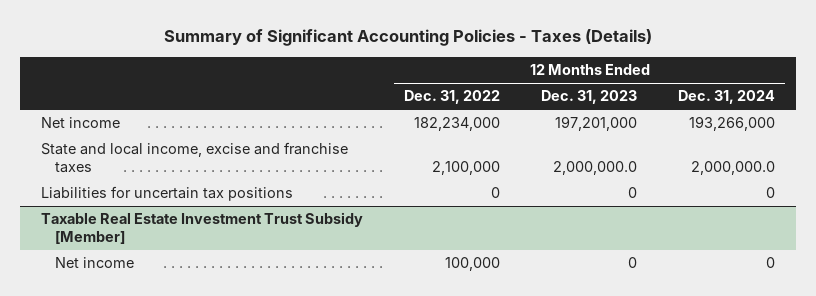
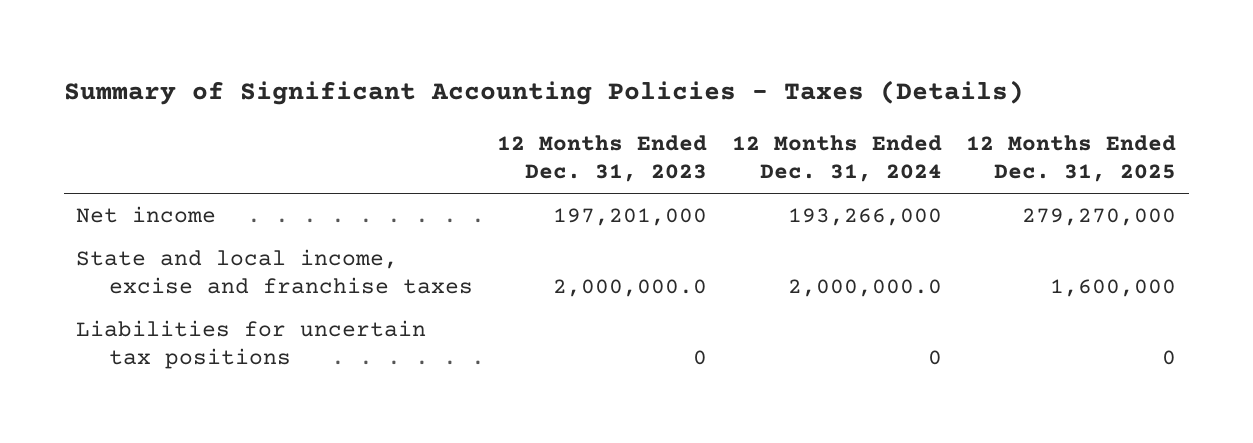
[403,90,500,105] Dec. 31, 2022 -> none
none -> [966,135,1177,183] 12 Months Ended Dec. 31, 2025
[40,212,363,245] Taxable Real Estate Investment Trust Subsidy [Member] -> none
[54,257,134,269] Net income -> none

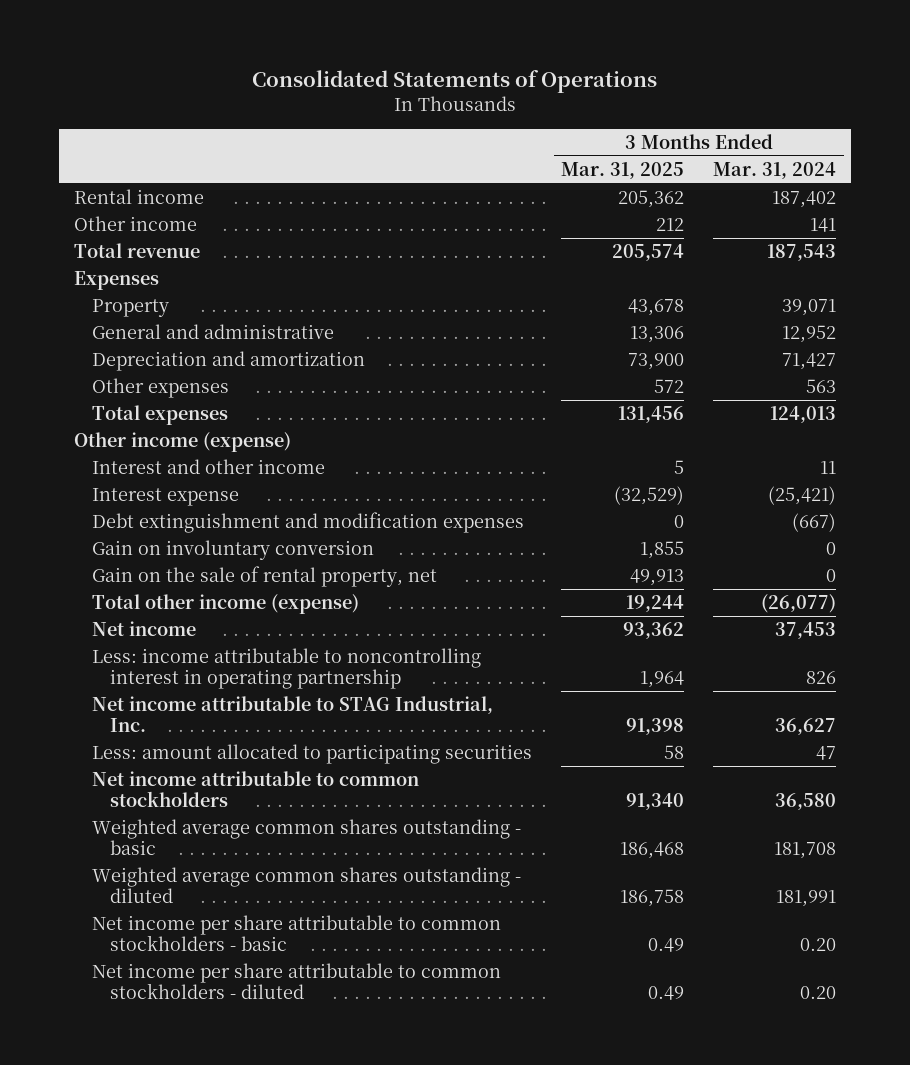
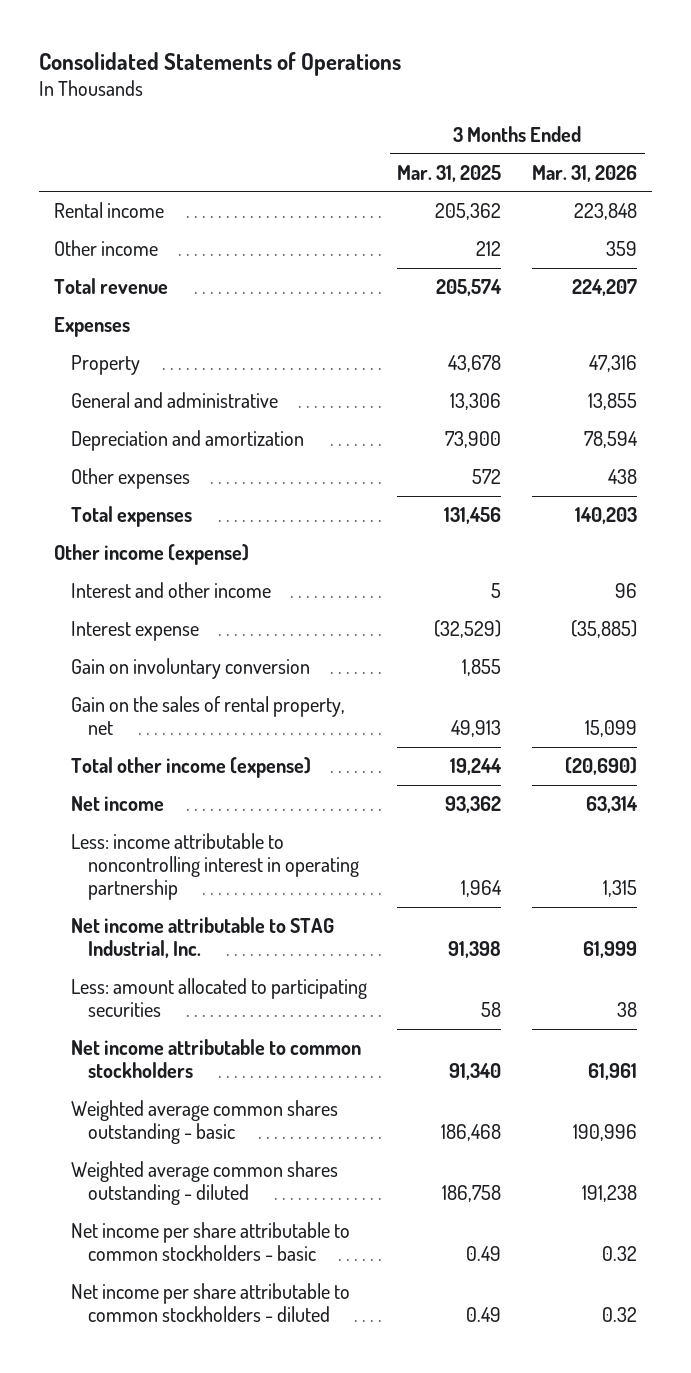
[713,161,837,179] Mar. 31, 2024 -> none
none -> [531,164,637,182] Mar. 31, 2026
[91,511,524,533] Debt extinguishment and modification expenses -> none
[91,565,437,587] Gain on the sale of rental property, net -> [70,695,345,736] Gain on the sales of rental property, net

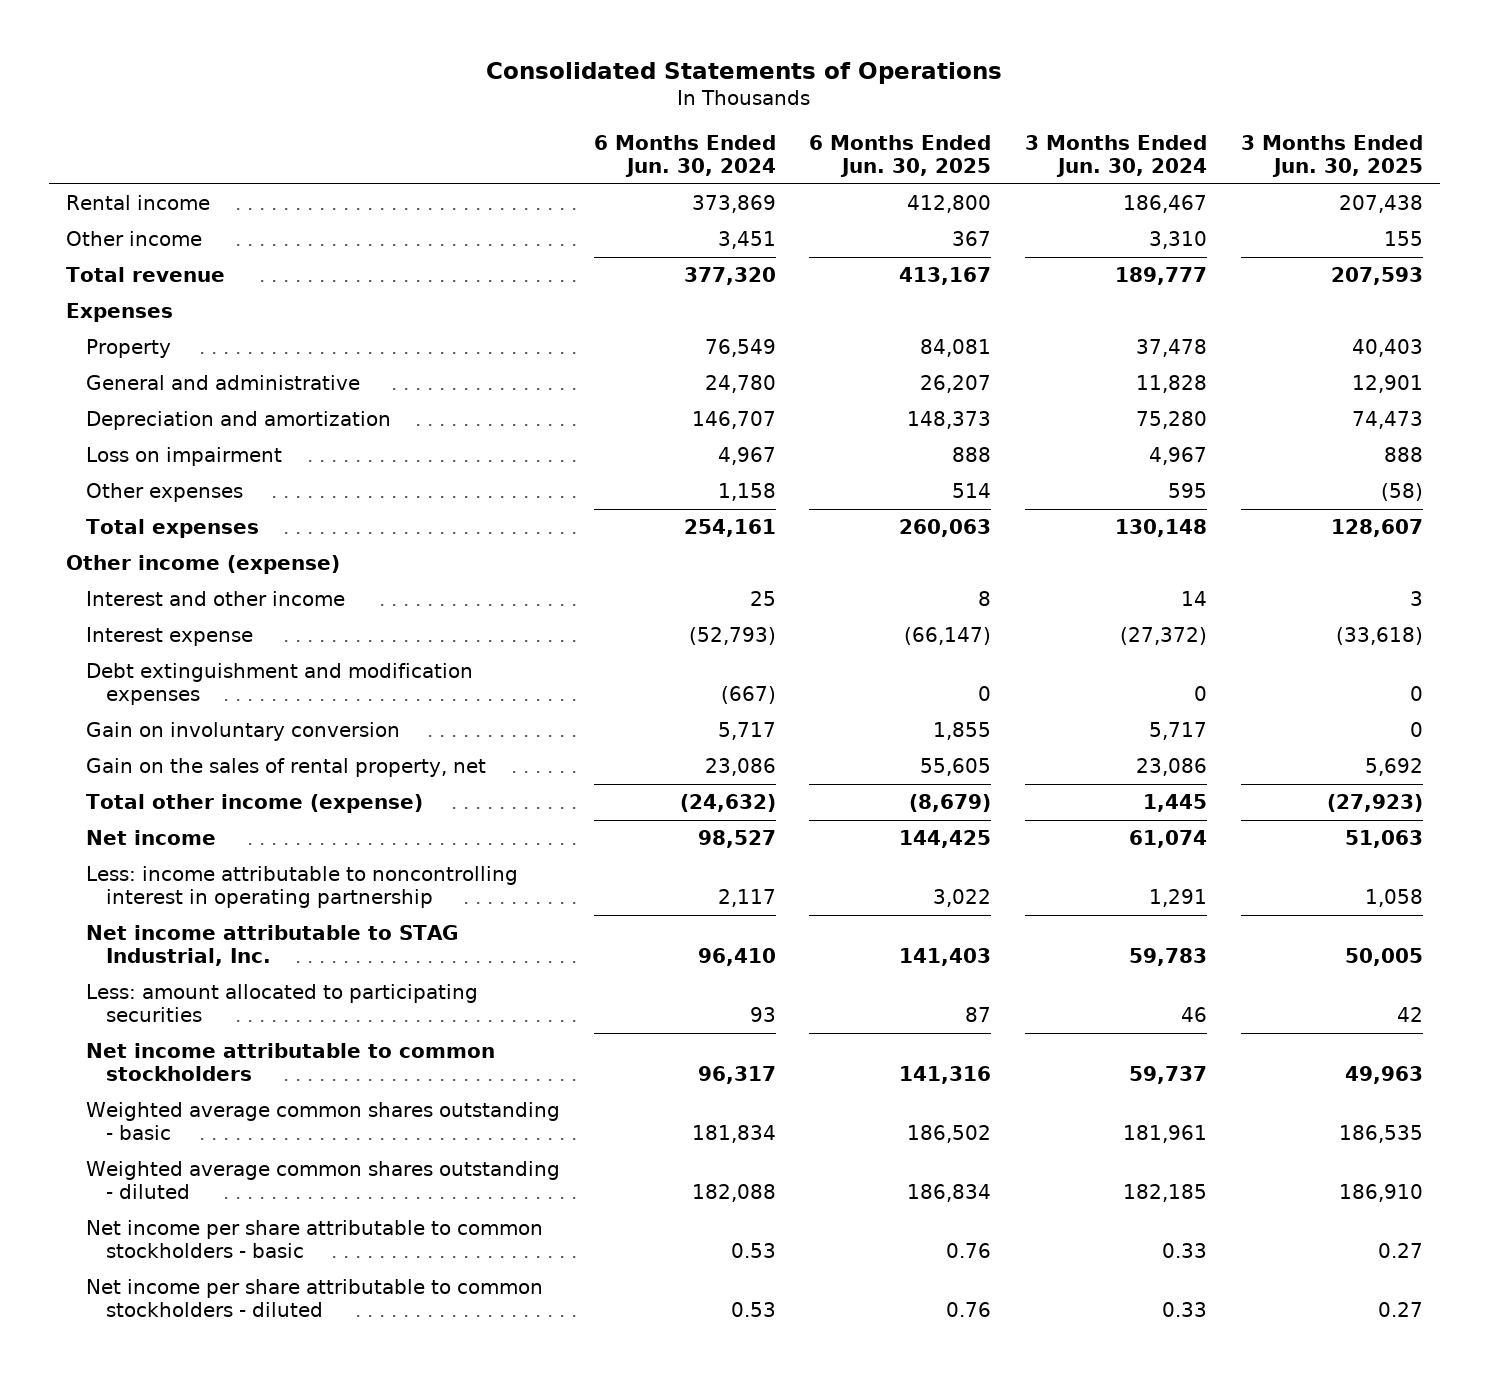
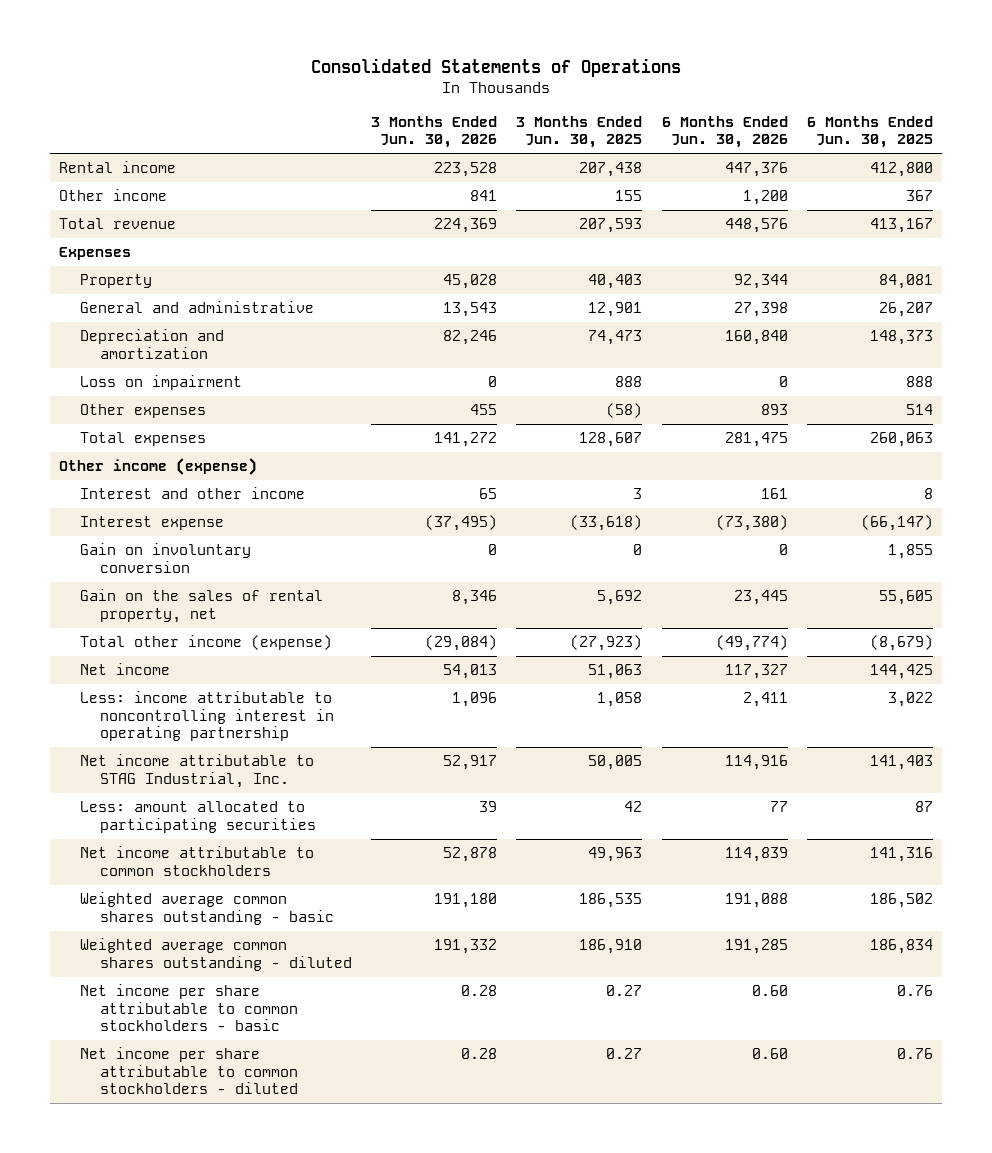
[593,135,776,177] 6 Months Ended Jun. 30, 2024 -> none
[1024,135,1207,177] 3 Months Ended Jun. 30, 2024 -> none
none -> [371,115,498,148] 3 Months Ended Jun. 30, 2026
none -> [661,115,788,148] 6 Months Ended Jun. 30, 2026
[85,663,473,705] Debt extinguishment and modification expenses -> none

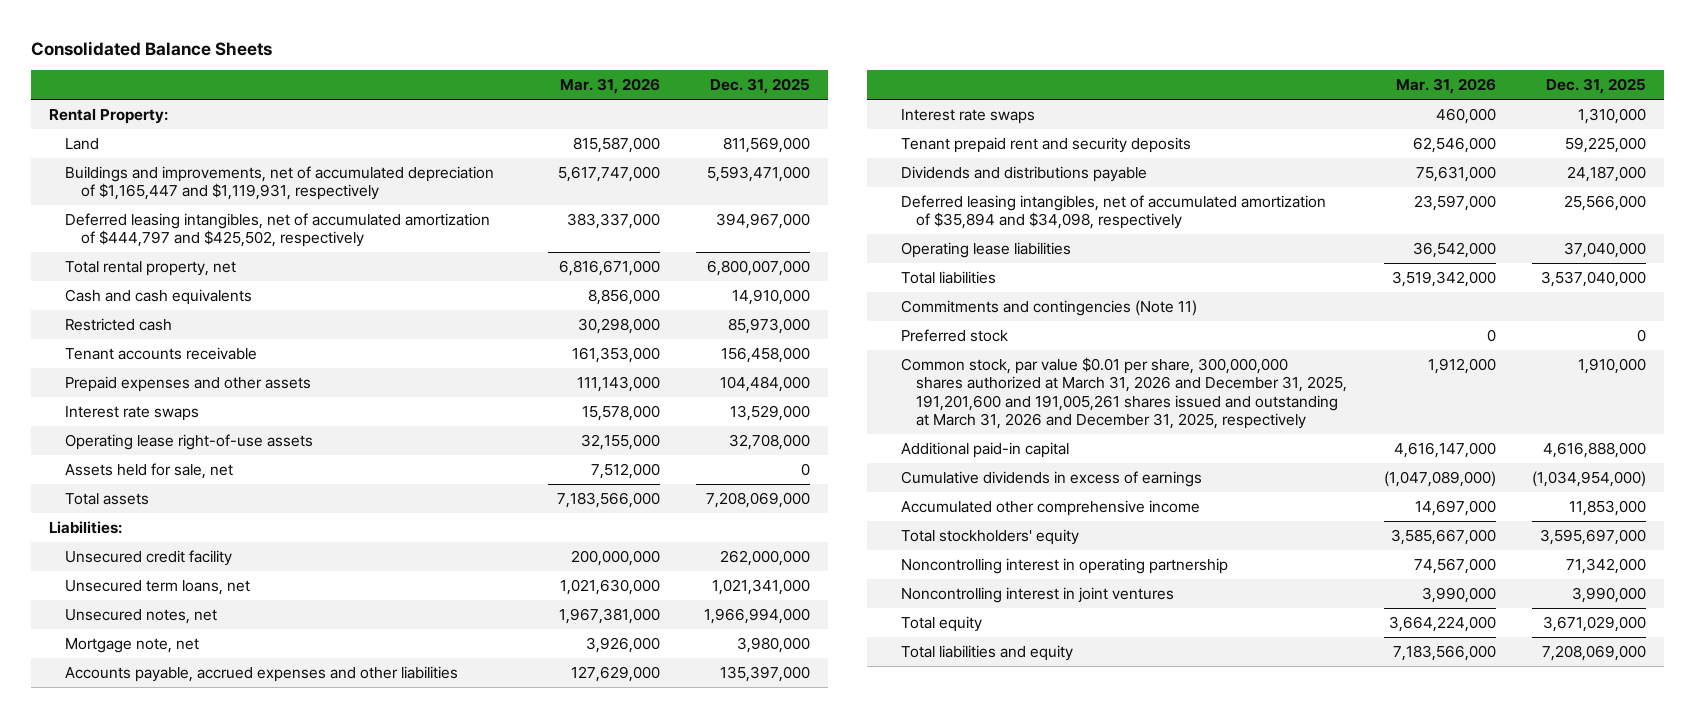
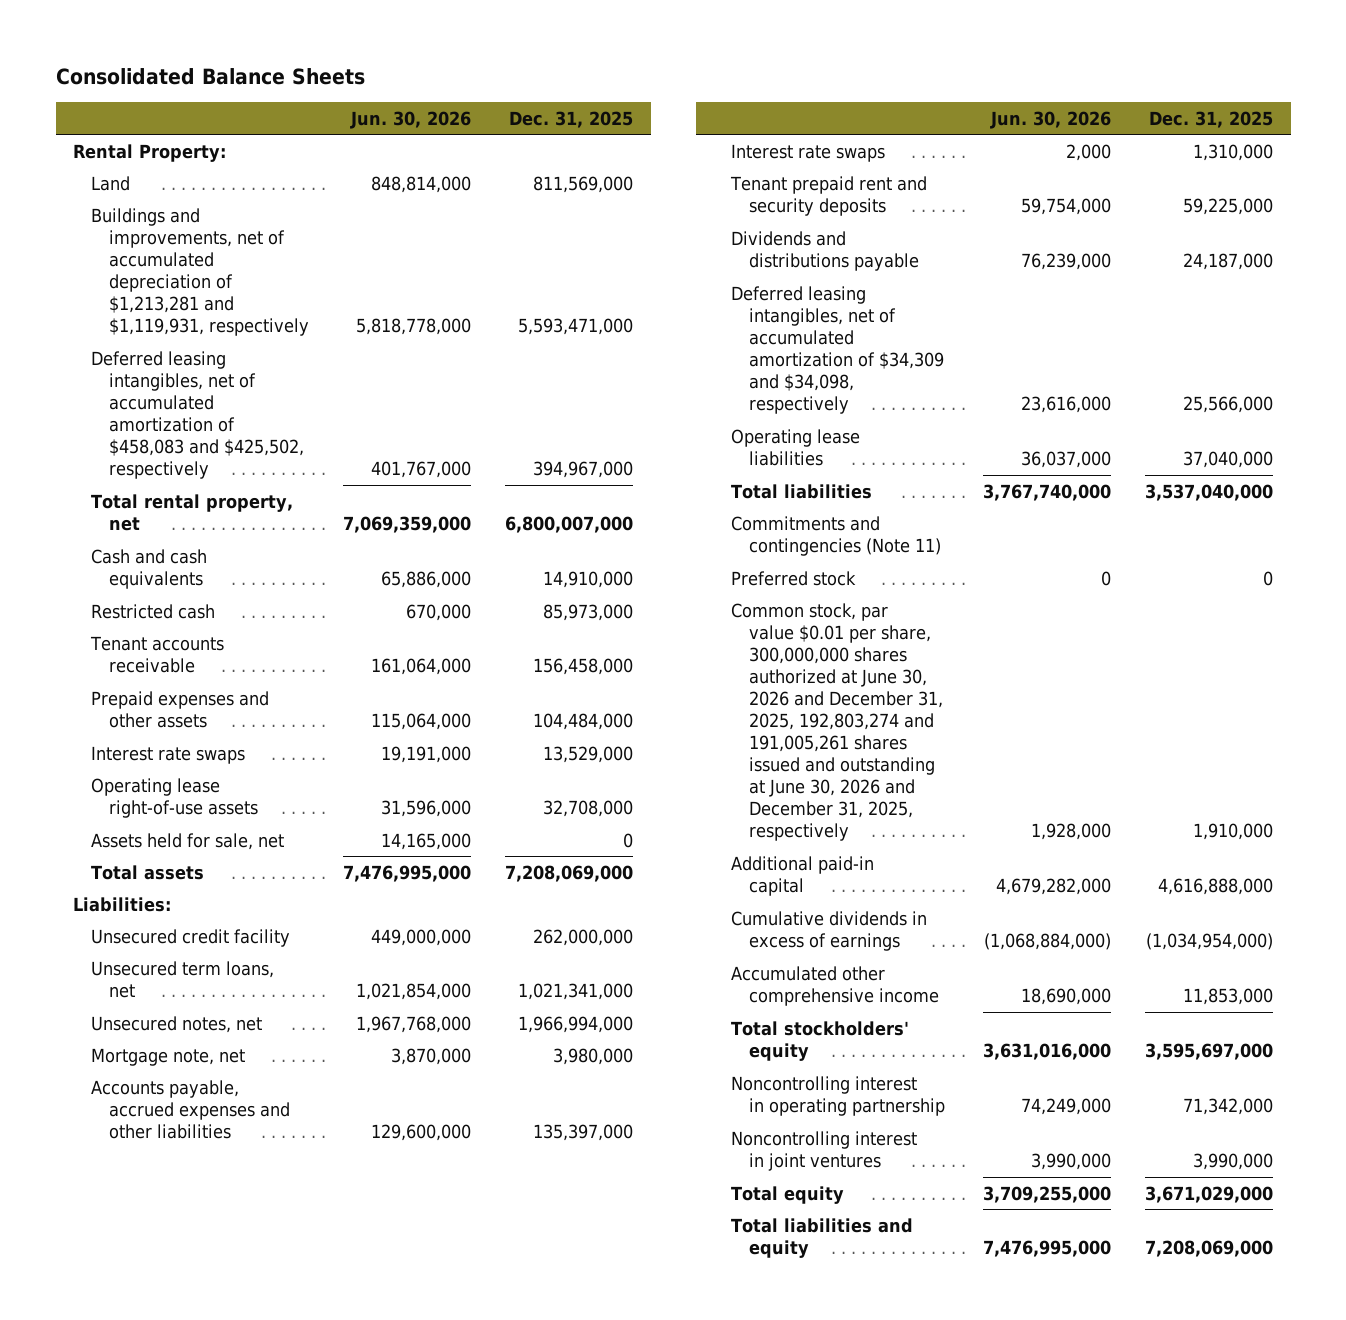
[559,78,660,95] Mar. 31, 2026 -> none
none -> [350,110,472,129] Jun. 30, 2026
[65,165,495,201] Buildings and improvements, net of accumulated depreciation of $1,165,447 and $1,119,931, respectively -> [90,207,309,336] Buildings and improvements, net of accumulated depreciation of $1,213,281 and $1,119,931, respectively
[65,212,491,248] Deferred leasing intangibles, net of accumulated amortization of $444,797 and $425,502, respectively -> [90,350,304,479] Deferred leasing intangibles, net of accumulated amortization of $458,083 and $425,502, respectively
[900,194,1326,230] Deferred leasing intangibles, net of accumulated amortization of $35,894 and $34,098, respectively -> [730,285,944,414] Deferred leasing intangibles, net of accumulated amortization of $34,309 and $34,098, respectively
[900,356,1348,430] Common stock, par value $0.01 per share, 300,000,000 shares authorized at March 31, 2026 and December 31, 2025, 191,201,600 and 191,005,261 shares issued and outstanding at March 31, 2026 and December 31, 2025, respectively -> [730,602,943,841] Common stock, par value $0.01 per share, 300,000,000 shares authorized at June 30, 2026 and December 31, 2025, 192,803,274 and 191,005,261 shares issued and outstanding at June 30, 2026 and December 31, 2025, respectively

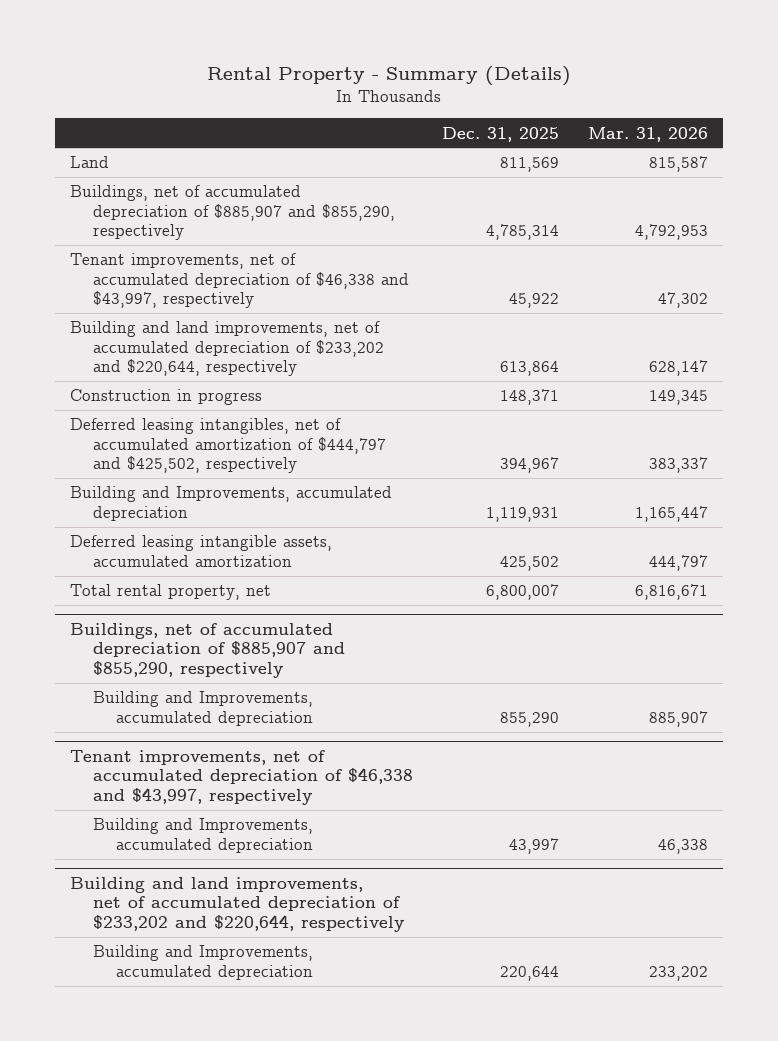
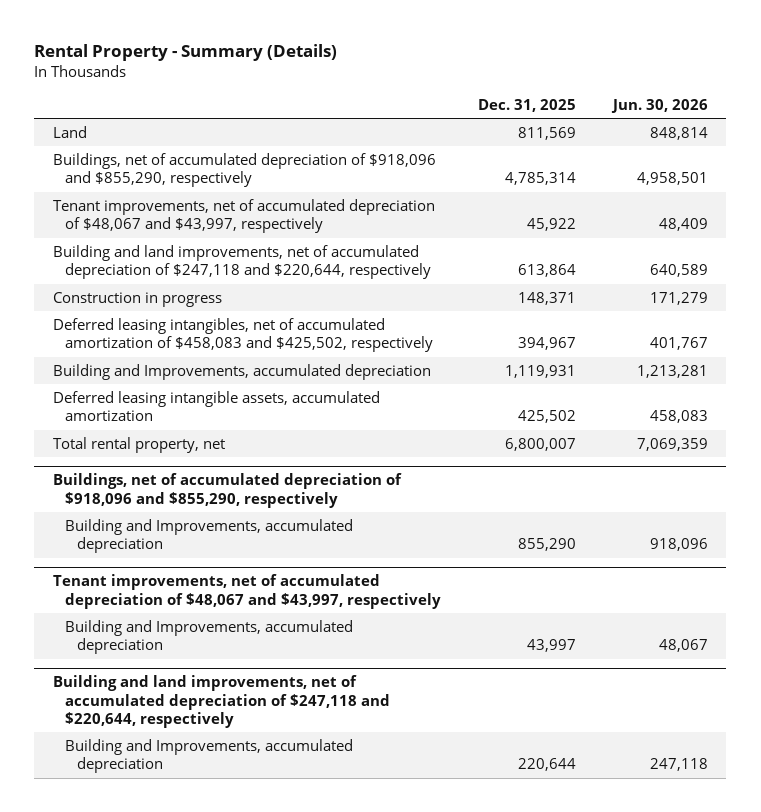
[588,126,709,142] Mar. 31, 2026 -> none
none -> [610,99,708,114] Jun. 30, 2026
[69,185,395,241] Buildings, net of accumulated depreciation of $885,907 and $855,290, respectively -> [52,152,436,188] Buildings, net of accumulated depreciation of $918,096 and $855,290, respectively
[69,253,409,309] Tenant improvements, net of accumulated depreciation of $46,338 and $43,997, respectively -> [52,198,435,234] Tenant improvements, net of accumulated depreciation of $48,067 and $43,997, respectively
[69,321,384,377] Building and land improvements, net of accumulated depreciation of $233,202 and $220,644, respectively -> [52,244,431,280] Building and land improvements, net of accumulated depreciation of $247,118 and $220,644, respectively
[69,418,386,474] Deferred leasing intangibles, net of accumulated amortization of $444,797 and $425,502, respectively -> [52,317,433,353] Deferred leasing intangibles, net of accumulated amortization of $458,083 and $425,502, respectively
[69,622,345,678] Buildings, net of accumulated depreciation of $885,907 and $855,290, respectively -> [52,472,402,508] Buildings, net of accumulated depreciation of $918,096 and $855,290, respectively
[69,749,413,805] Tenant improvements, net of accumulated depreciation of $46,338 and $43,997, respectively -> [52,573,441,609] Tenant improvements, net of accumulated depreciation of $48,067 and $43,997, respectively
[69,876,404,932] Building and land improvements, net of accumulated depreciation of $233,202 and $220,644, respectively -> [52,674,390,729] Building and land improvements, net of accumulated depreciation of $247,118 and $220,644, respectively

